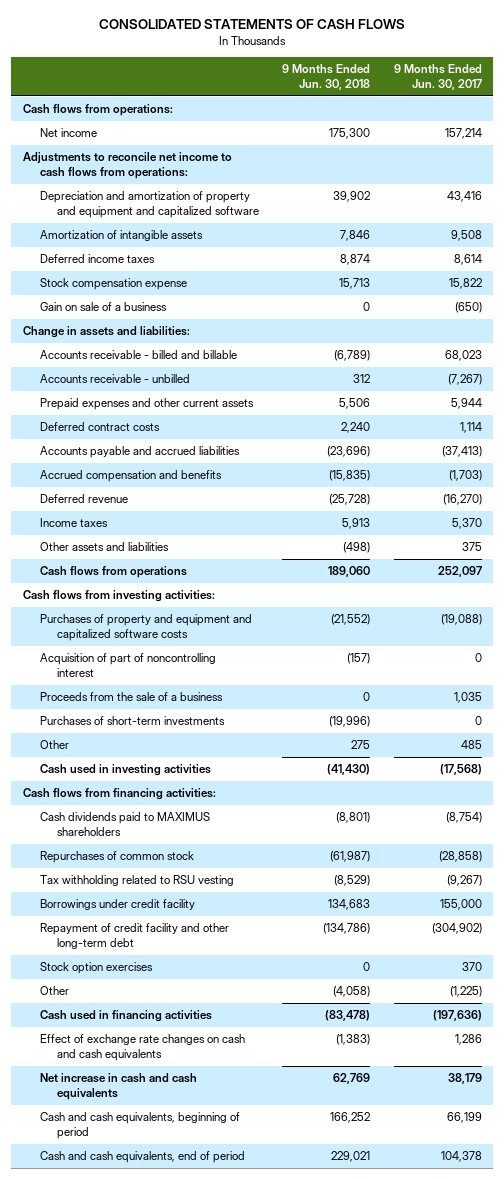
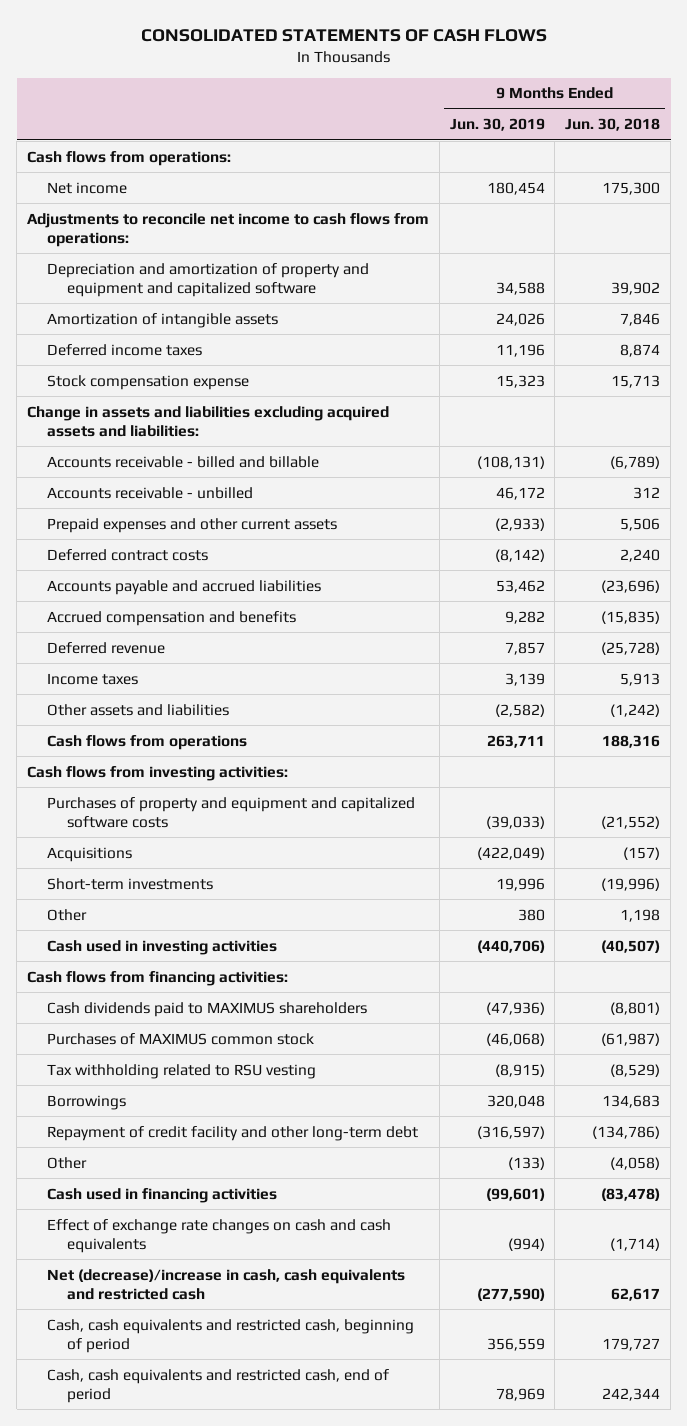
[393,63,482,90] 9 Months Ended Jun. 30, 2017 -> none
none -> [449,118,545,132] Jun. 30, 2019
[39,302,167,312] Gain on sale of a business -> none
[22,326,190,339] Change in assets and liabilities: -> [26,405,389,437] Change in assets and liabilities excluding acquired assets and liabilities:
[343,542,371,554] (498) -> [610,703,661,717] (1,242)
[328,566,371,578] 189,060 -> [602,734,661,748] 188,316
[39,692,223,702] Proceeds from the sale of a business -> none
[39,653,216,678] Acquisition of part of noncontrolling interest -> [46,846,132,862] Acquisitions
[39,716,225,726] Purchases of short-term investments -> [46,877,213,890] Short-term investments
[351,740,371,750] 275 -> [620,908,661,922] 1,198
[327,764,371,776] (41,430) -> [601,939,661,953] (40,507)
[39,851,194,864] Repurchases of common stock -> [46,1032,314,1045] Purchases of MAXIMUS common stock
[39,899,195,911] Borrowings under credit facility -> [46,1094,126,1110] Borrowings
[39,962,153,975] Stock option exercises -> none
[336,1034,371,1046] (1,383) -> [610,1237,661,1251] (1,714)
[39,1073,197,1101] Net increase in cash and cash equivalents -> [46,1268,405,1300] Net (decrease)/increase in cash, cash equivalents and restricted cash
[333,1073,371,1085] 62,769 -> [611,1287,661,1301] 62,617
[39,1112,240,1140] Cash and cash equivalents, beginning of period -> [46,1318,414,1353] Cash, cash equivalents and restricted cash, beginning of period
[330,1112,371,1124] 166,252 -> [602,1337,661,1351] 179,727
[39,1151,245,1164] Cash and cash equivalents, end of period -> [46,1368,389,1403] Cash, cash equivalents and restricted cash, end of period
[331,1151,371,1163] 229,021 -> [602,1387,661,1401] 242,344

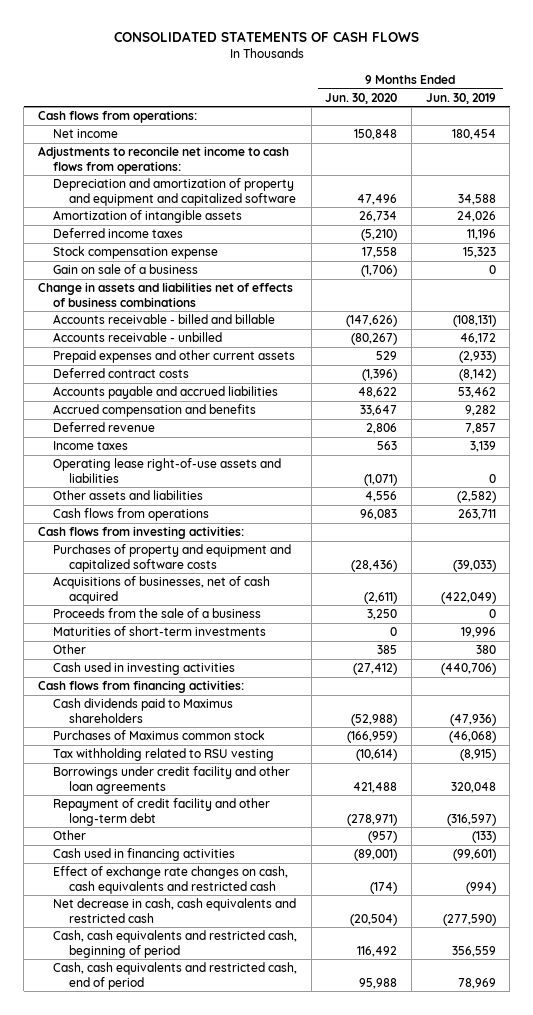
[565,118,661,132] Jun. 30, 2018 -> none
none -> [325,92,398,104] Jun. 30, 2020
none -> [53,264,199,275] Gain on sale of a business
[26,405,389,437] Change in assets and liabilities excluding acquired assets and liabilities: -> [37,282,293,307] Change in assets and liabilities net of effects of business combinations
none -> [53,458,282,483] Operating lease right-of-use assets and liabilities
[46,846,132,862] Acquisitions -> [53,576,271,604] Acquisitions of businesses, net of cash acquired
none -> [53,608,262,619] Proceeds from the sale of a business
[46,877,213,890] Short-term investments -> [53,626,267,637] Maturities of short-term investments
[46,1001,367,1017] Cash dividends paid to MAXIMUS shareholders -> [53,698,234,723] Cash dividends paid to Maximus shareholders
[46,1032,314,1045] Purchases of MAXIMUS common stock -> [53,730,266,741] Purchases of Maximus common stock
[46,1094,126,1110] Borrowings -> [53,766,291,794] Borrowings under credit facility and other loan agreements
[46,1218,391,1253] Effect of exchange rate changes on cash and cash equivalents -> [53,866,289,894] Effect of exchange rate changes on cash, cash equivalents and restricted cash
[46,1268,405,1300] Net (decrease)/increase in cash, cash equivalents and restricted cash -> [53,898,297,923] Net decrease in cash, cash equivalents and restricted cash

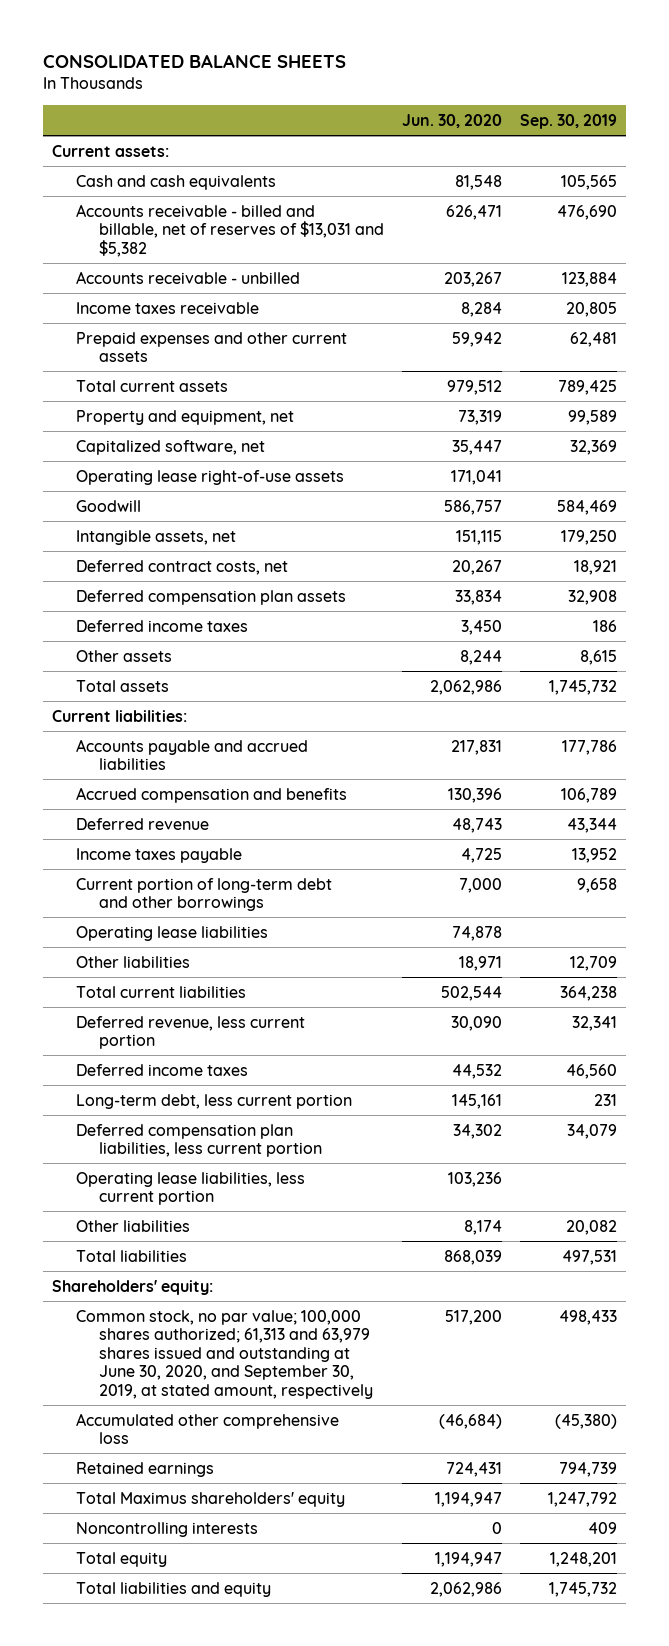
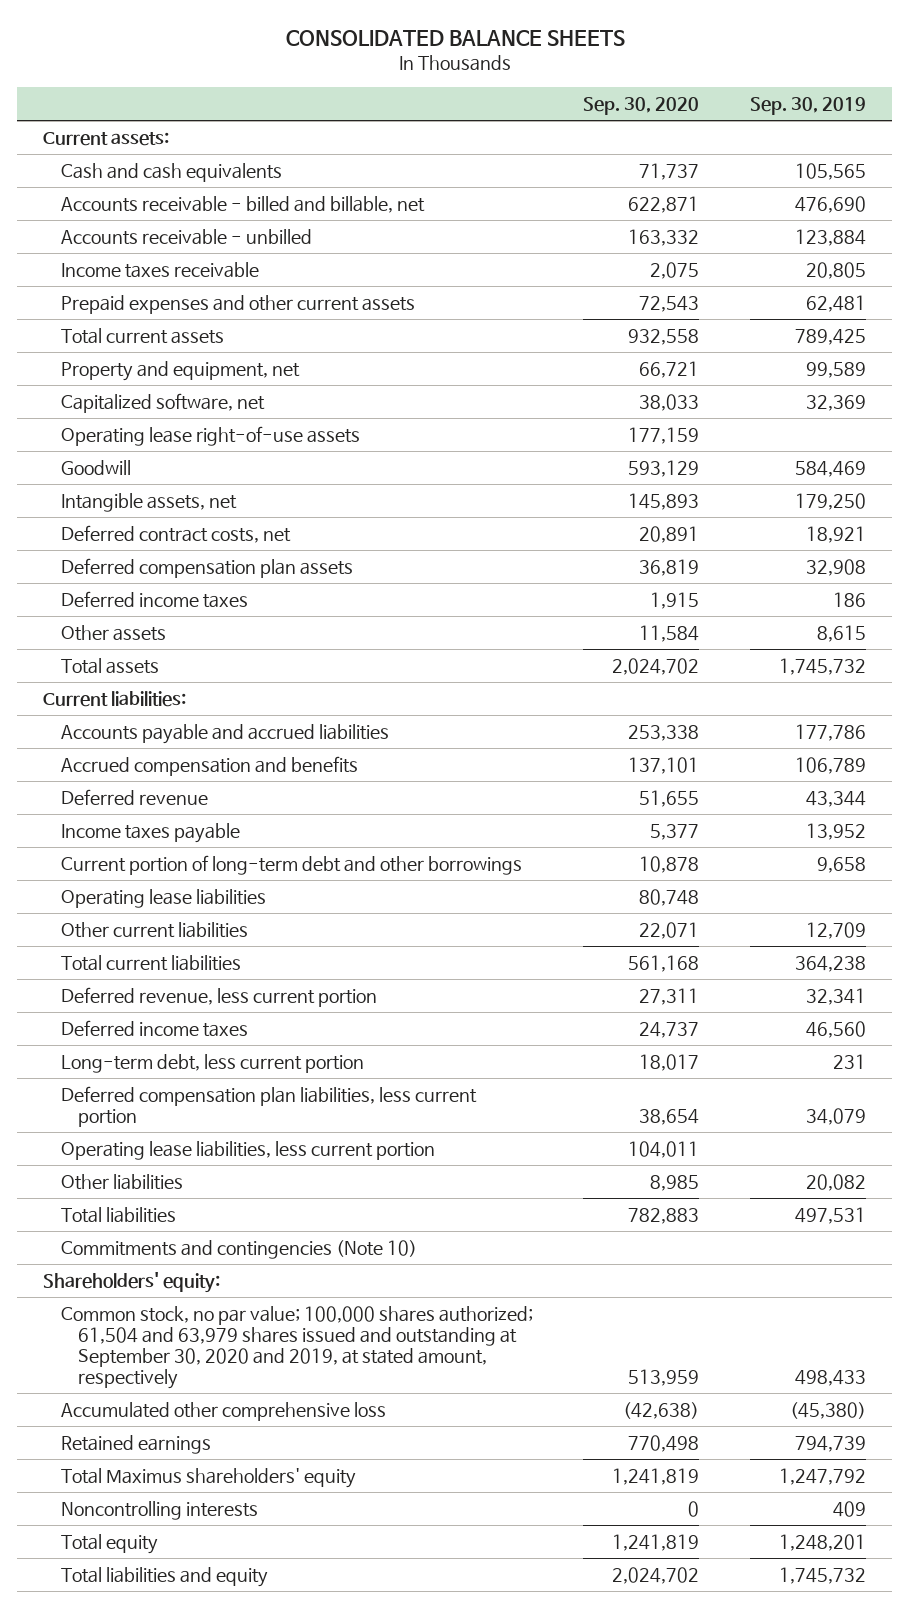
[402,113,503,128] Jun. 30, 2020 -> none
none -> [583,97,700,116] Sep. 30, 2020
[75,203,385,257] Accounts receivable - billed and billable, net of reserves of $13,031 and $5,382 -> [60,195,425,213] Accounts receivable - billed and billable, net
[75,955,190,968] Other liabilities -> [60,921,248,938] Other current liabilities
none -> [60,1239,417,1259] Commitments and contingencies (Note 10)
[75,1309,374,1400] Common stock, no par value; 100,000 shares authorized; 61,313 and 63,979 shares issued and outstanding at June 30, 2020, and September 30, 2019, at stated amount, respectively -> [60,1305,533,1390] Common stock, no par value; 100,000 shares authorized; 61,504 and 63,979 shares issued and outstanding at September 30, 2020 and 2019, at stated amount, respectively

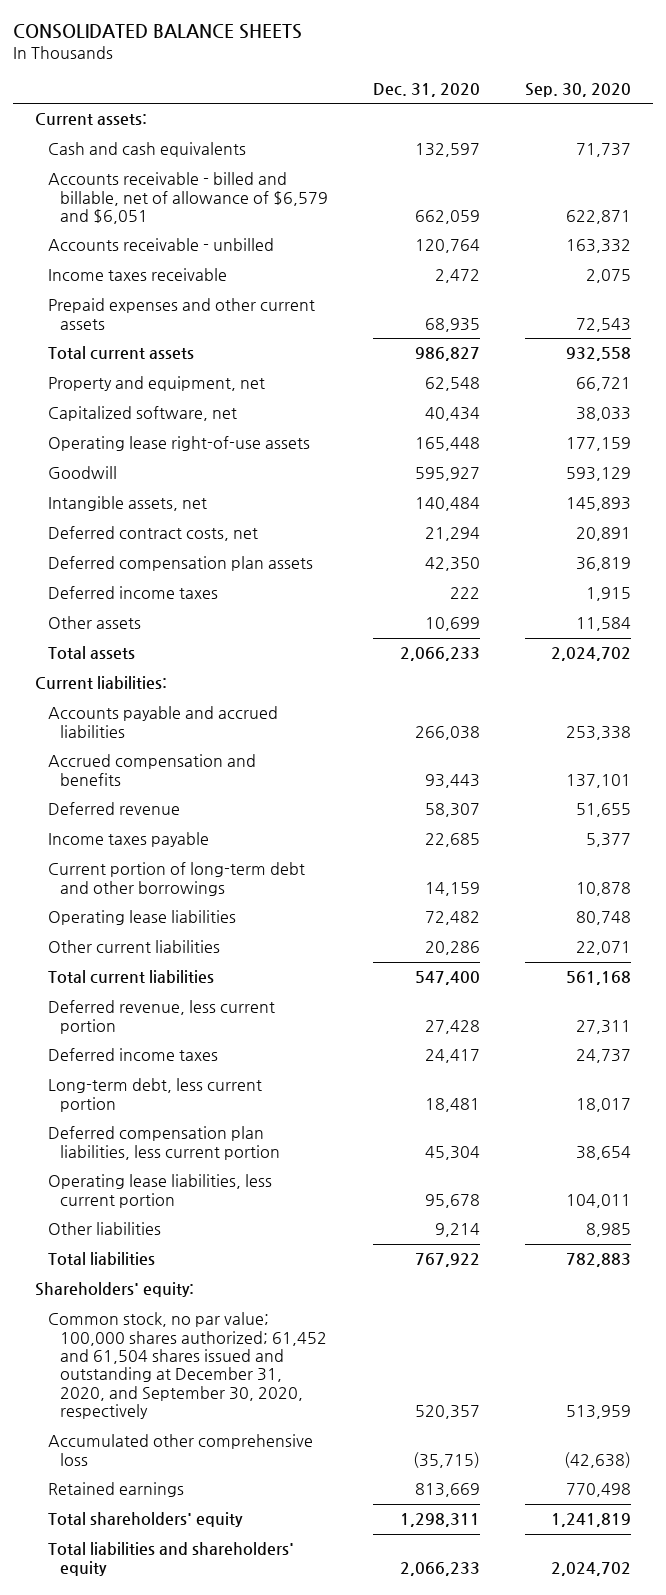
[750,97,867,116] Sep. 30, 2019 -> none
none -> [372,82,480,97] Dec. 31, 2020
[60,195,425,213] Accounts receivable - billed and billable, net -> [47,172,328,225] Accounts receivable - billed and billable, net of allowance of $6,579 and $6,051
[60,1239,417,1259] Commitments and contingencies (Note 10) -> none
[60,1305,533,1390] Common stock, no par value; 100,000 shares authorized; 61,504 and 63,979 shares issued and outstanding at September 30, 2020 and 2019, at stated amount, respectively -> [47,1312,327,1420] Common stock, no par value; 100,000 shares authorized; 61,452 and 61,504 shares issued and outstanding at December 31, 2020, and September 30, 2020, respectively
[60,1500,258,1520] Noncontrolling interests -> none
[60,1533,158,1554] Total equity -> none
[60,1467,356,1488] Total Maximus shareholders' equity -> [47,1512,243,1528] Total shareholders' equity
[60,1566,268,1587] Total liabilities and equity -> [47,1542,294,1576] Total liabilities and shareholders' equity

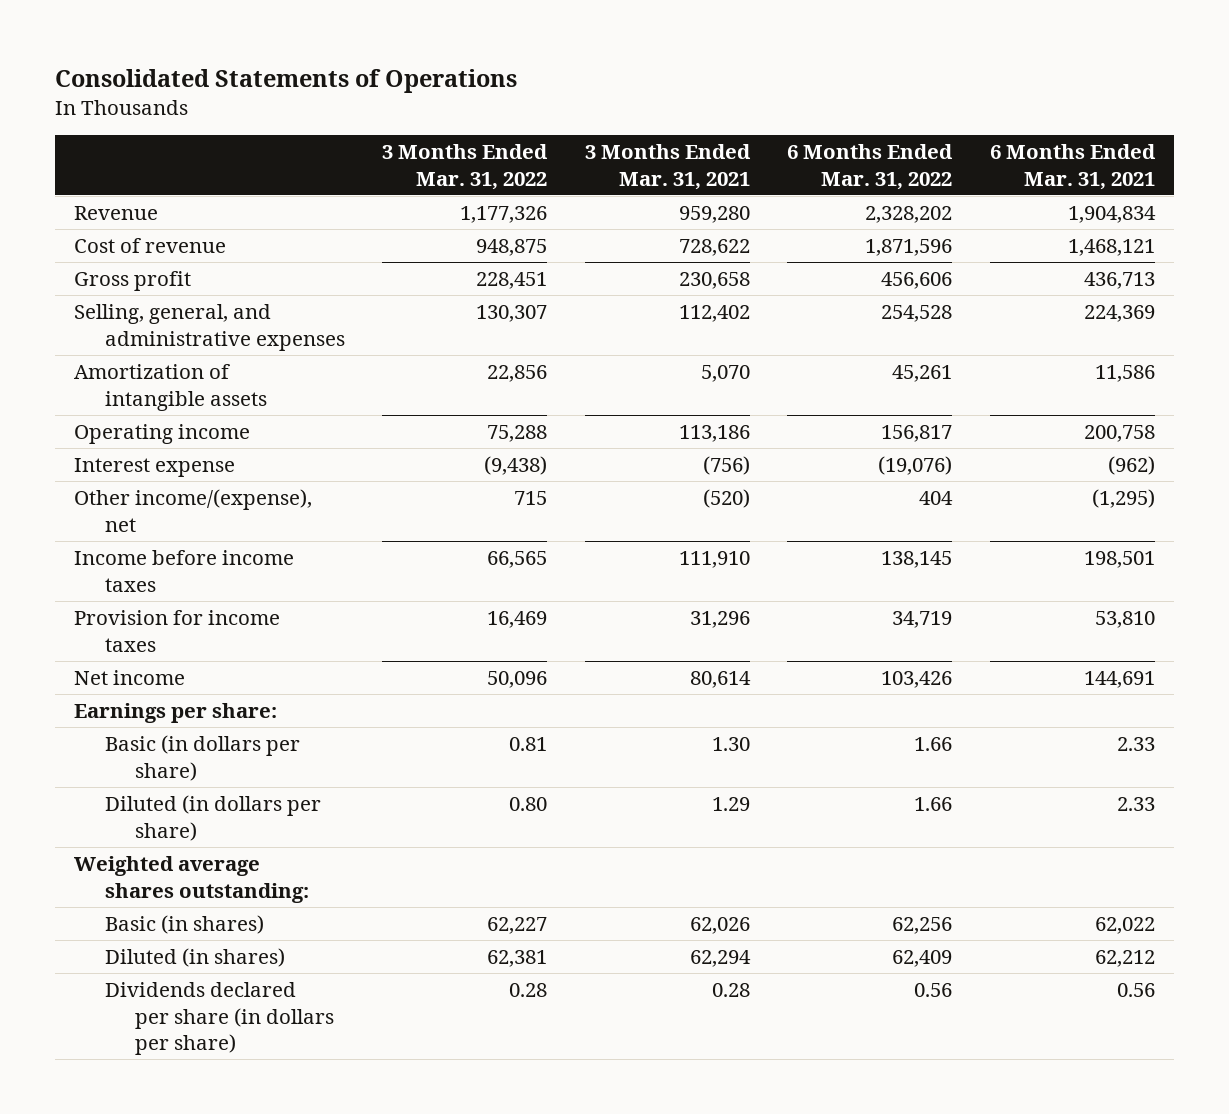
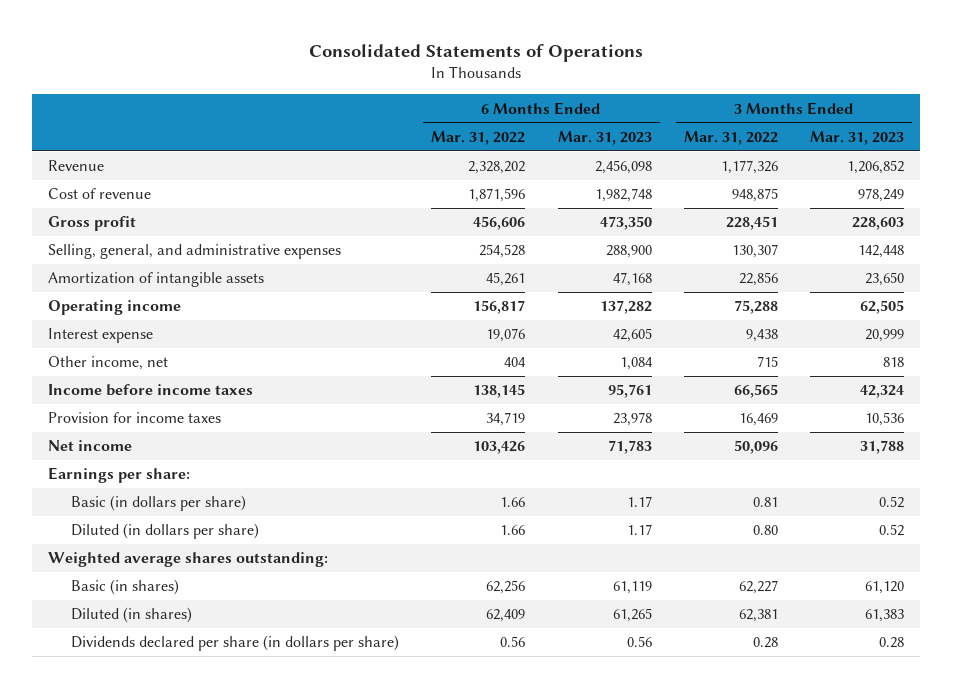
[584,144,751,190] 3 Months Ended Mar. 31, 2021 -> none
[989,144,1156,190] 6 Months Ended Mar. 31, 2021 -> none
none -> [557,130,652,145] Mar. 31, 2023
none -> [810,130,905,145] Mar. 31, 2023
[484,456,548,476] (9,438) -> [745,329,778,343] 9,438
[878,456,953,476] (19,076) -> [486,328,526,343] 19,076
[73,489,312,532] Other income/(expense), net -> [48,356,169,371] Other income, net

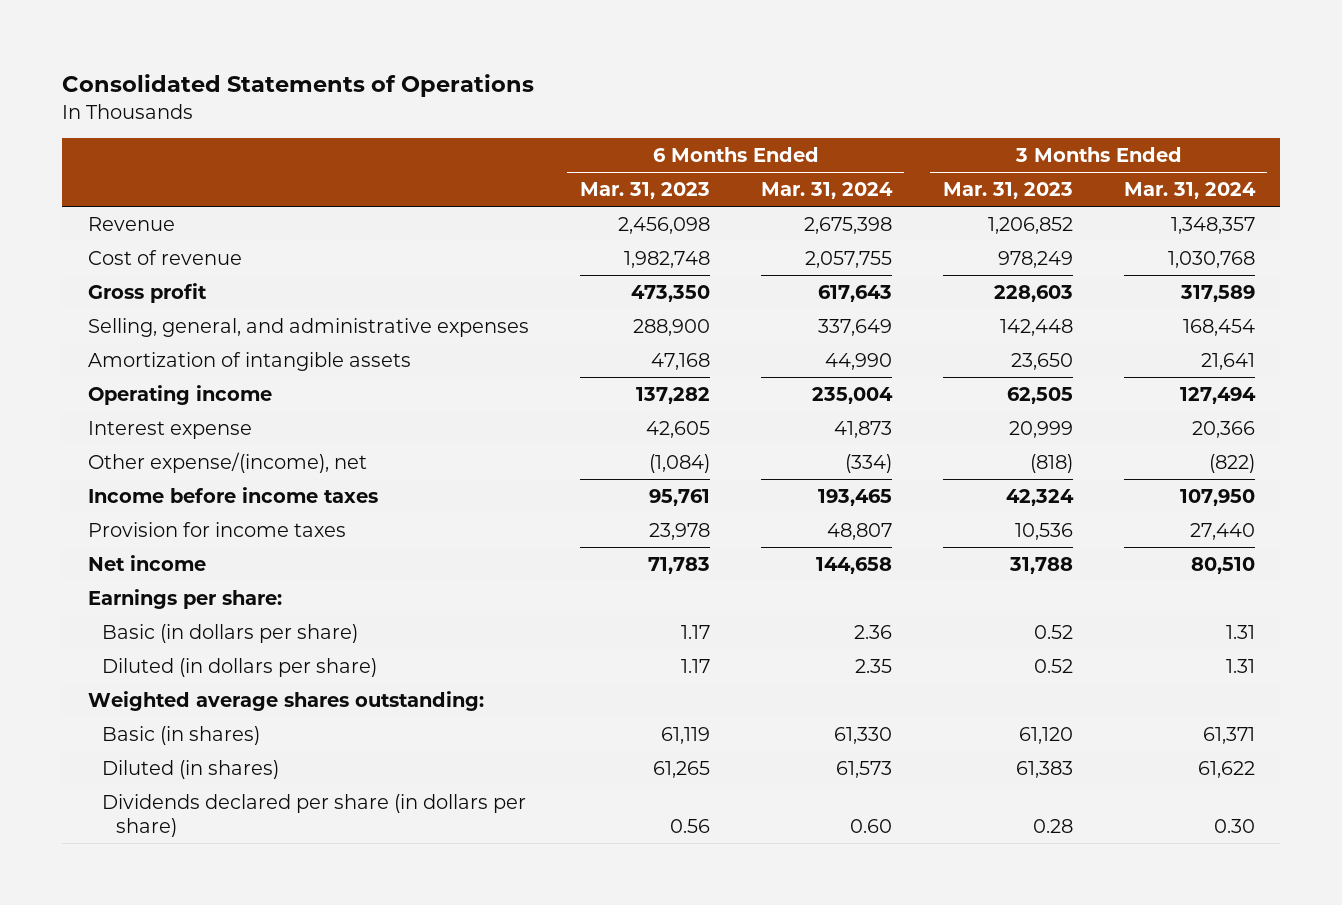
[431,130,526,145] Mar. 31, 2022 -> none
[683,130,778,145] Mar. 31, 2022 -> none
none -> [760,182,893,200] Mar. 31, 2024
none -> [1123,182,1256,200] Mar. 31, 2024
[48,356,169,371] Other income, net -> [87,451,367,473] Other expense/(income), net
[619,357,653,371] 1,084 -> [648,453,710,473] (1,084)
[883,357,905,368] 818 -> [1029,453,1073,473] (818)

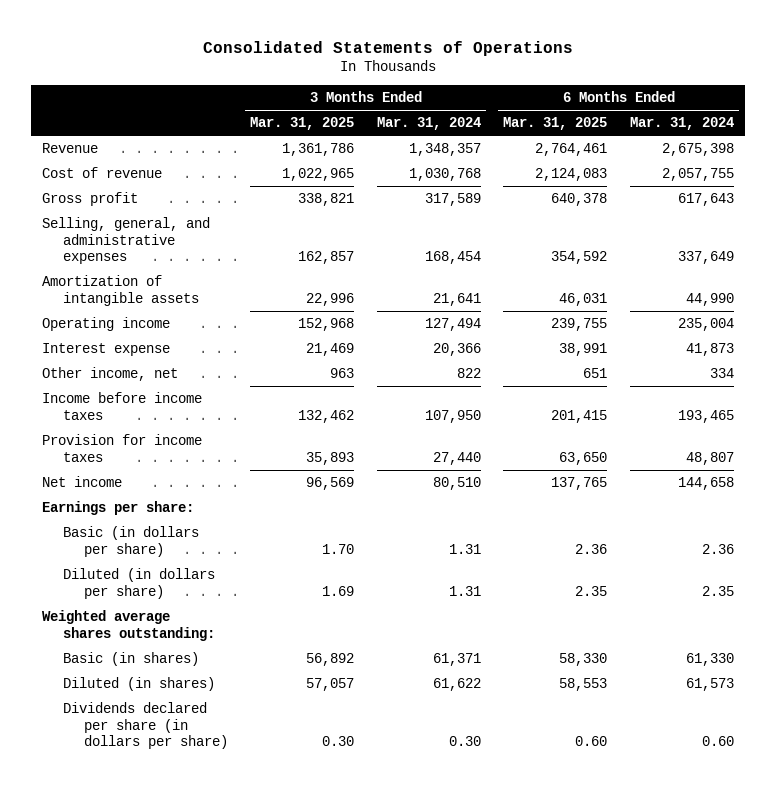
[579,182,710,200] Mar. 31, 2023 -> none
[942,182,1073,200] Mar. 31, 2023 -> none
none -> [250,117,355,131] Mar. 31, 2025
none -> [503,117,608,131] Mar. 31, 2025
[87,451,367,473] Other expense/(income), net -> [42,367,179,382] Other income, net
[844,453,892,473] (334) -> [709,368,734,379] 334
[1208,453,1255,473] (822) -> [456,368,481,379] 822

